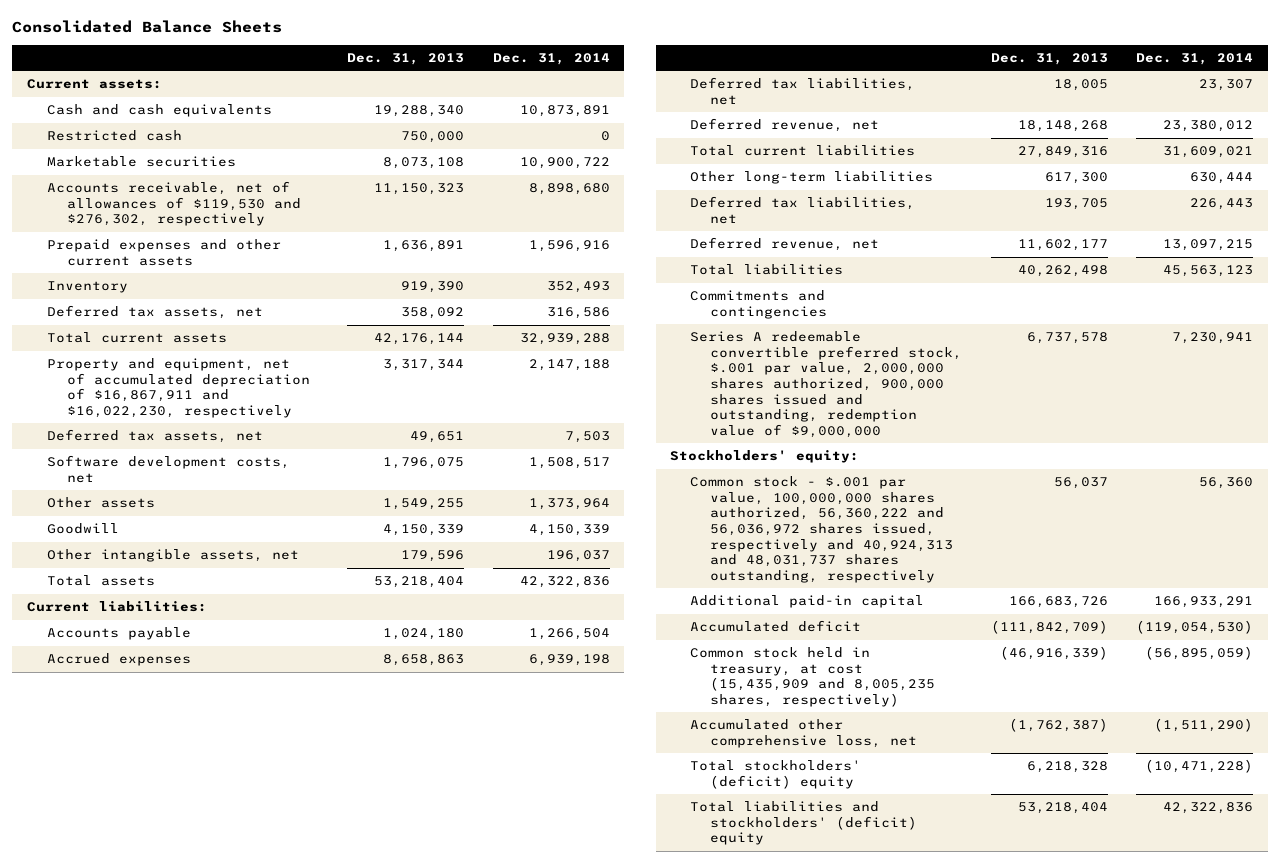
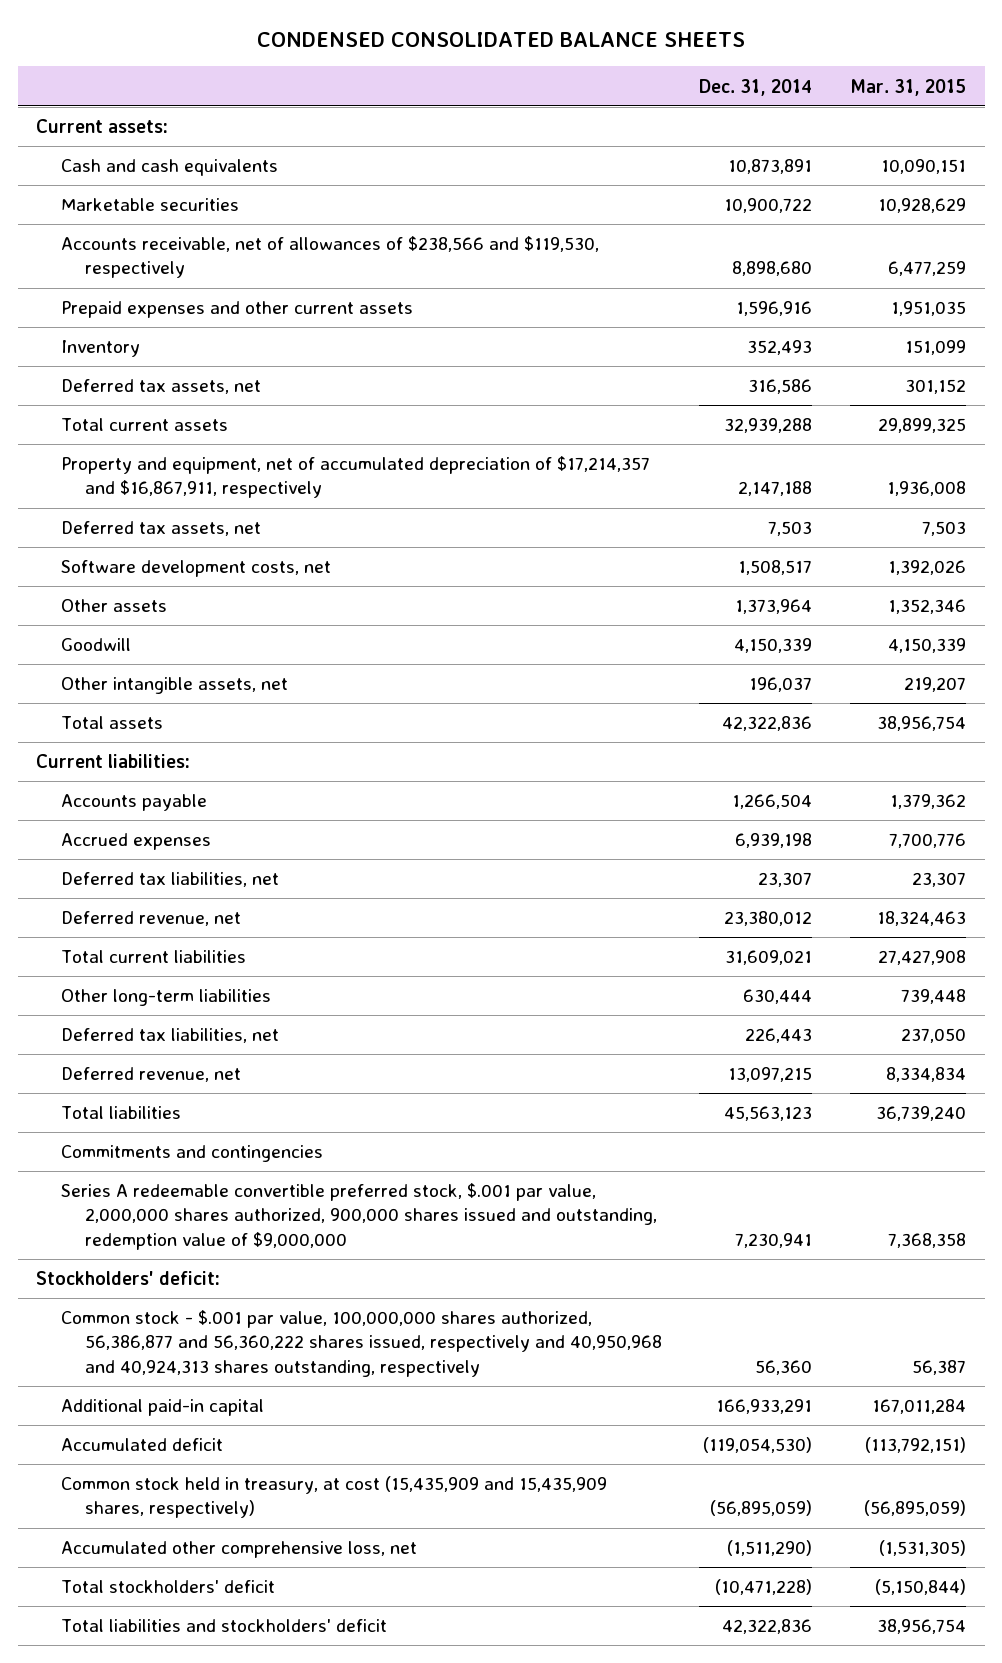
[12,20,283,34] Consolidated Balance Sheets -> [257,32,746,48] CONDENSED CONSOLIDATED BALANCE SHEETS
[347,52,465,65] Dec. 31, 2013 -> none
none -> [849,78,966,96] Mar. 31, 2015
[46,130,182,142] Restricted cash -> none
[46,181,301,227] Accounts receivable, net of allowances of $119,530 and $276,302, respectively -> [60,236,599,279] Accounts receivable, net of allowances of $238,566 and $119,530, respectively
[46,358,310,419] Property and equipment, net of accumulated depreciation of $16,867,911 and $16,022,230, respectively -> [60,456,650,499] Property and equipment, net of accumulated depreciation of $17,214,357 and $16,867,911, respectively
[670,450,860,464] Stockholders' equity: -> [36,1271,221,1286] Stockholders' deficit:
[690,476,954,583] Common stock - $.001 par value, 100,000,000 shares authorized, 56,360,222 and 56,036,972 shares issued, respectively and 40,924,313 and 48,031,737 shares outstanding, respectively -> [60,1310,662,1377] Common stock - $.001 par value, 100,000,000 shares authorized, 56,386,877 and 56,360,222 shares issued, respectively and 40,950,968 and 40,924,313 shares outstanding, respectively
[690,647,936,708] Common stock held in treasury, at cost (15,435,909 and 8,005,235 shares, respectively) -> [60,1476,607,1519] Common stock held in treasury, at cost (15,435,909 and 15,435,909 shares, respectively)
[690,760,862,789] Total stockholders' (deficit) equity -> [60,1580,275,1594] Total stockholders' deficit
[690,801,918,846] Total liabilities and stockholders' (deficit) equity -> [60,1619,387,1633] Total liabilities and stockholders' deficit

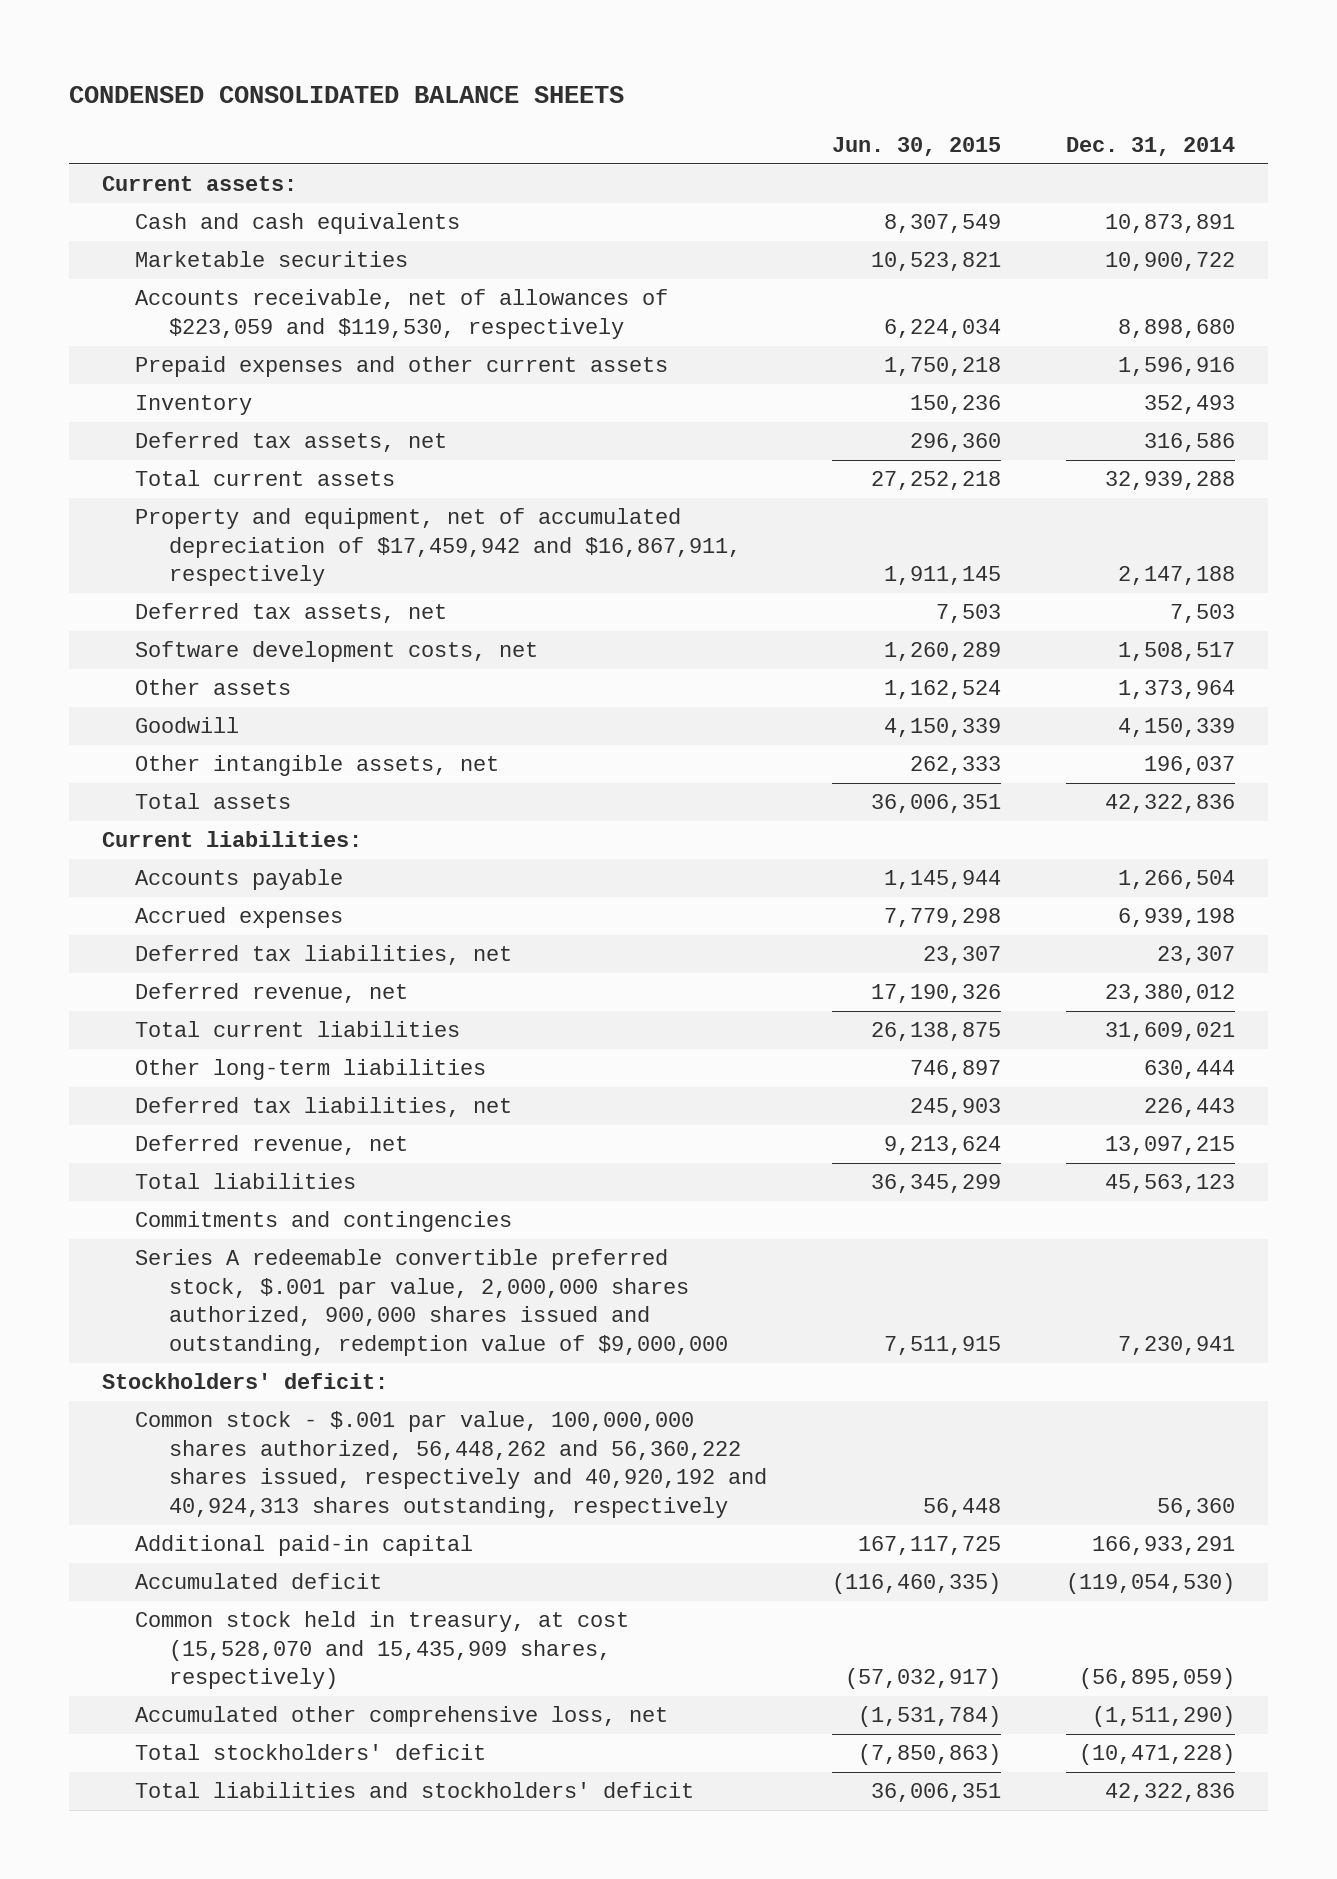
[849,78,966,96] Mar. 31, 2015 -> none
none -> [832,136,1002,156] Jun. 30, 2015
[60,236,599,279] Accounts receivable, net of allowances of $238,566 and $119,530, respectively -> [135,289,669,339] Accounts receivable, net of allowances of $223,059 and $119,530, respectively
[60,456,650,499] Property and equipment, net of accumulated depreciation of $17,214,357 and $16,867,911, respectively -> [135,508,741,587] Property and equipment, net of accumulated depreciation of $17,459,942 and $16,867,911, respectively
[60,1310,662,1377] Common stock - $.001 par value, 100,000,000 shares authorized, 56,386,877 and 56,360,222 shares issued, respectively and 40,950,968 and 40,924,313 shares outstanding, respectively -> [135,1411,767,1518] Common stock - $.001 par value, 100,000,000 shares authorized, 56,448,262 and 56,360,222 shares issued, respectively and 40,920,192 and 40,924,313 shares outstanding, respectively
[60,1476,607,1519] Common stock held in treasury, at cost (15,435,909 and 15,435,909 shares, respectively) -> [135,1611,630,1690] Common stock held in treasury, at cost (15,528,070 and 15,435,909 shares, respectively)

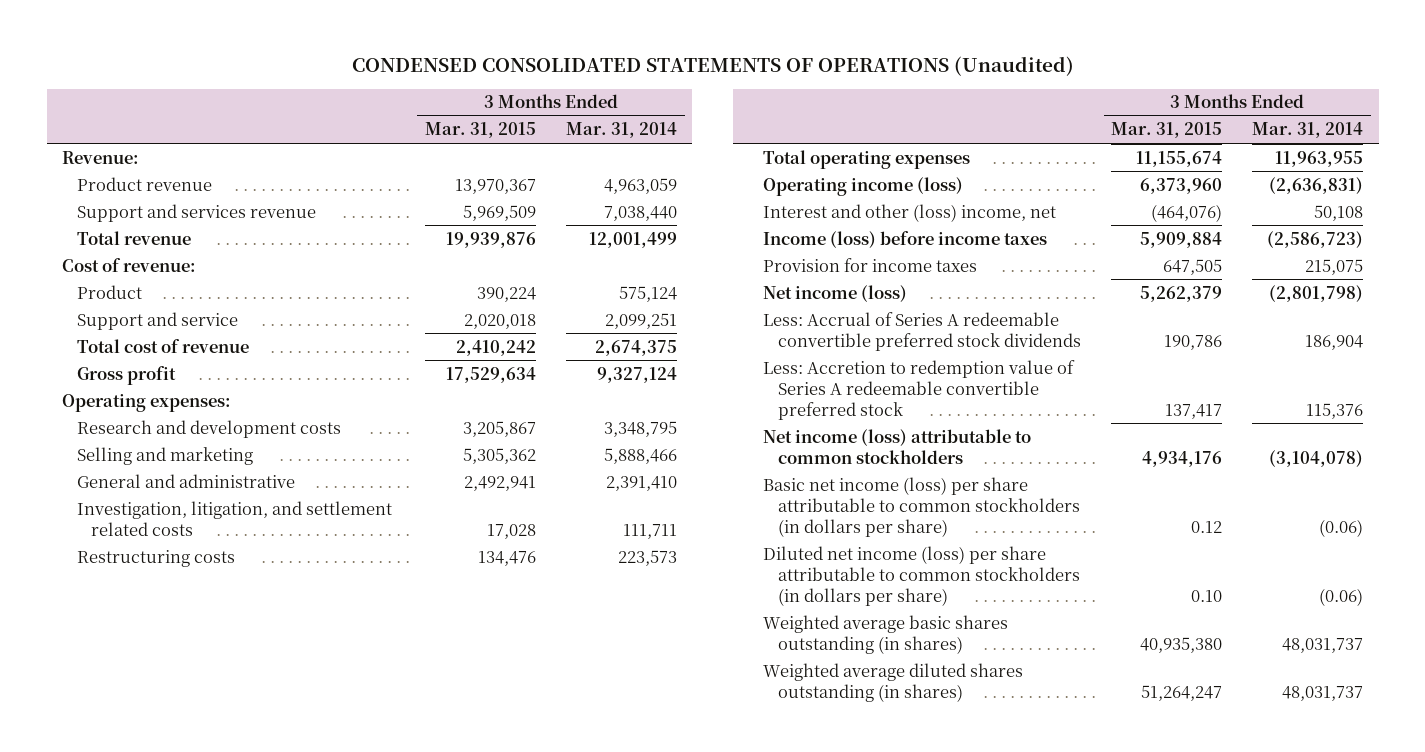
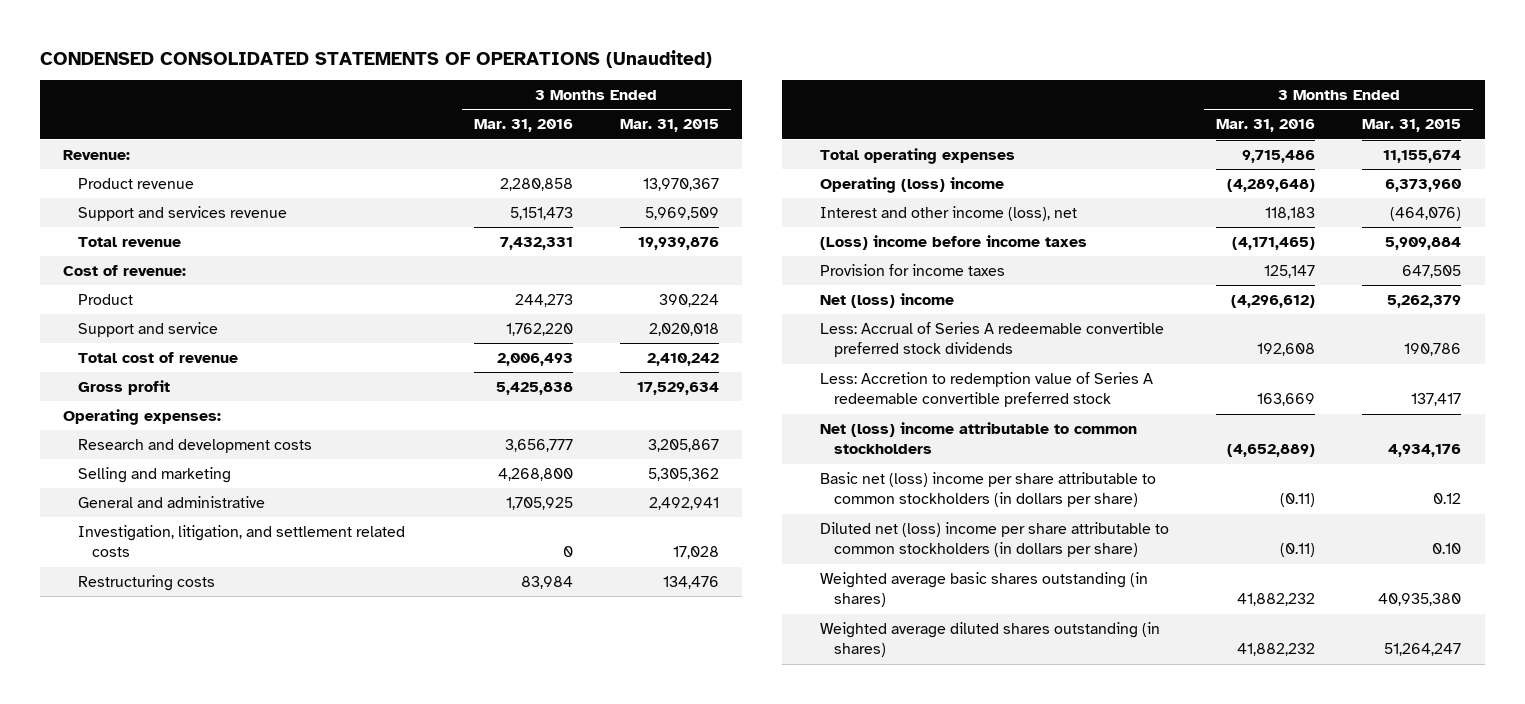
[565,122,677,139] Mar. 31, 2014 -> none
none -> [473,119,573,133] Mar. 31, 2016
[763,176,964,196] Operating income (loss) -> [819,176,1004,193] Operating (loss) income
[763,203,1057,222] Interest and other (loss) income, net -> [819,205,1077,221] Interest and other income (loss), net
[763,230,1048,248] Income (loss) before income taxes -> [819,234,1087,250] (Loss) income before income taxes
[763,284,908,302] Net income (loss) -> [819,292,954,308] Net (loss) income
[763,428,1032,464] Net income (loss) attributable to common stockholders -> [819,421,1137,455] Net (loss) income attributable to common stockholders
[763,476,1080,537] Basic net income (loss) per share attributable to common stockholders (in dollars per share) -> [819,471,1156,508] Basic net (loss) income per share attributable to common stockholders (in dollars per share)
[763,545,1080,606] Diluted net income (loss) per share attributable to common stockholders (in dollars per share) -> [819,521,1169,558] Diluted net (loss) income per share attributable to common stockholders (in dollars per share)

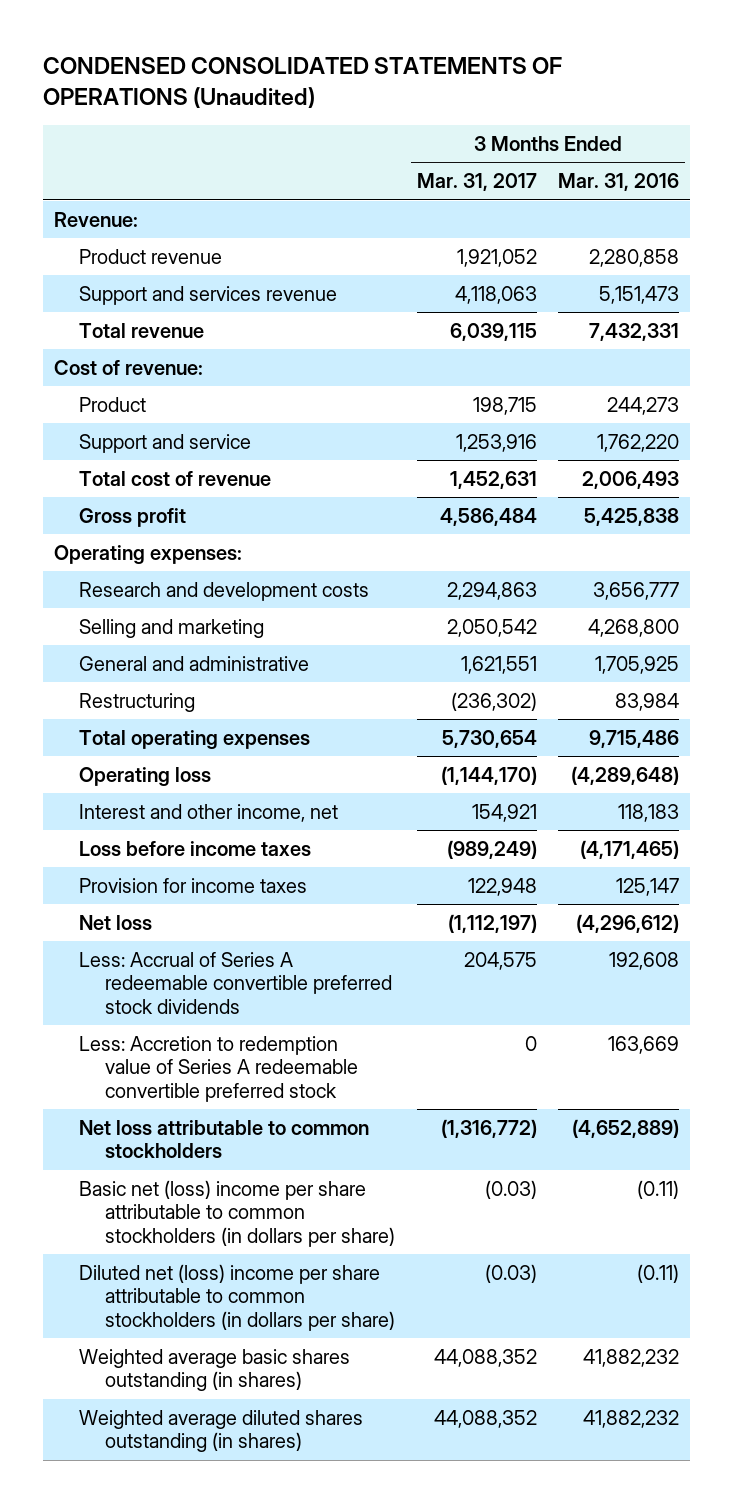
[619,119,719,133] Mar. 31, 2015 -> none
none -> [416,173,537,192] Mar. 31, 2017
[77,524,405,558] Investigation, litigation, and settlement related costs -> none
[77,574,215,591] Restructuring costs -> [79,693,196,713] Restructuring
[819,176,1004,193] Operating (loss) income -> [79,767,212,787] Operating loss
[819,205,1077,221] Interest and other income (loss), net -> [79,804,339,823] Interest and other income, net
[819,234,1087,250] (Loss) income before income taxes -> [79,841,312,857] Loss before income taxes
[819,292,954,308] Net (loss) income -> [79,915,153,931] Net loss
[819,421,1137,455] Net (loss) income attributable to common stockholders -> [79,1120,370,1159] Net loss attributable to common stockholders

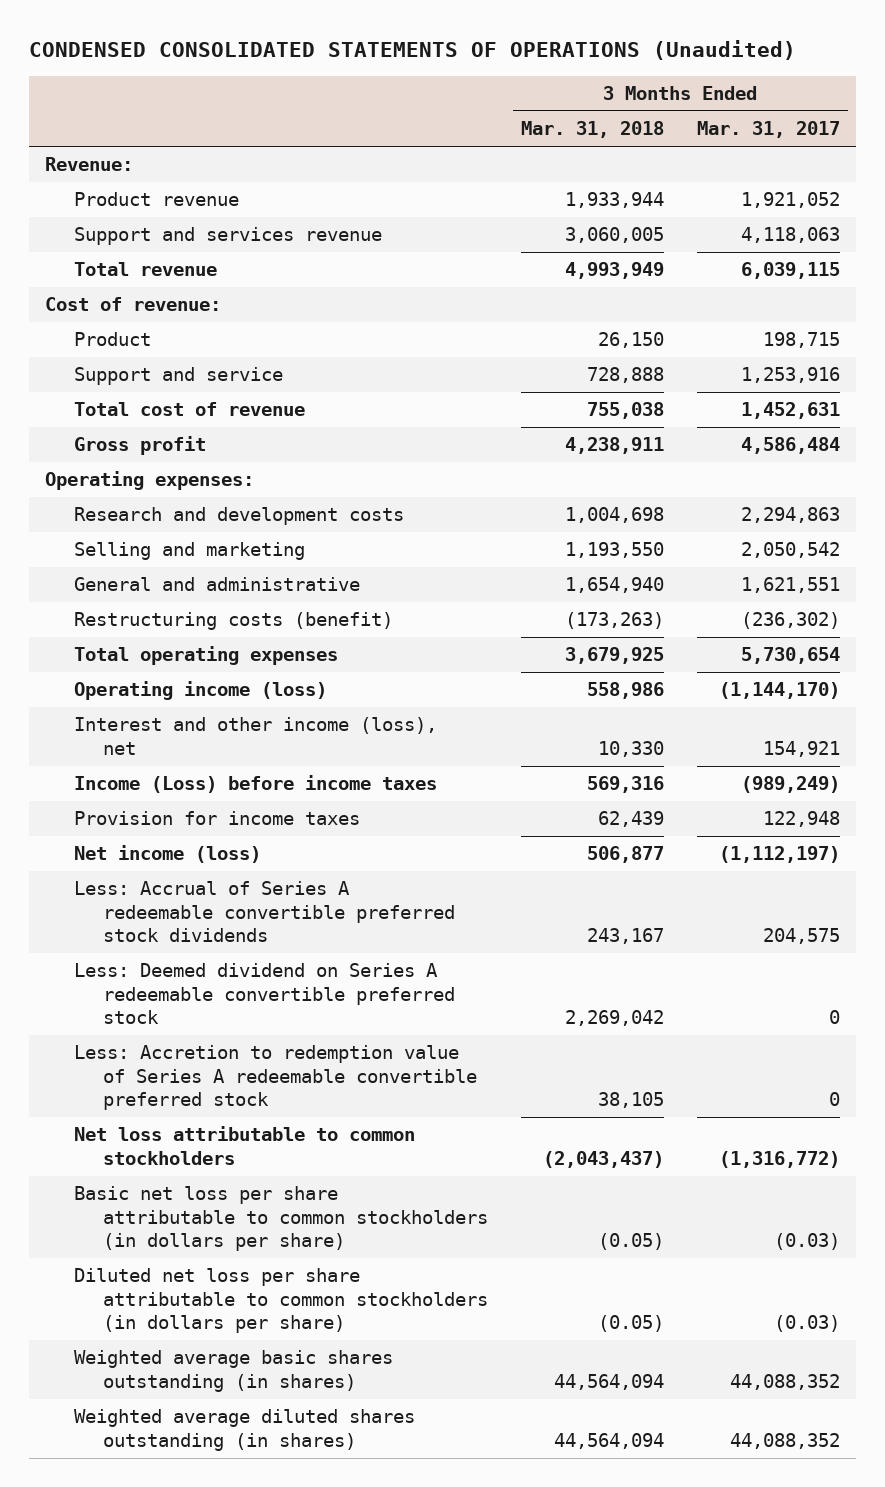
[558,173,680,192] Mar. 31, 2016 -> none
none -> [520,121,664,139] Mar. 31, 2018
[79,693,196,713] Restructuring -> [74,612,394,631] Restructuring costs (benefit)
[79,767,212,787] Operating loss -> [74,681,328,701] Operating income (loss)
[79,804,339,823] Interest and other income, net -> [74,717,438,755] Interest and other income (loss), net
[79,841,312,857] Loss before income taxes -> [74,775,438,794] Income (Loss) before income taxes
[79,915,153,931] Net loss -> [74,845,262,864] Net income (loss)
none -> [74,963,456,1024] Less: Deemed dividend on Series A redeemable convertible preferred stock
[79,1180,396,1247] Basic net (loss) income per share attributable to common stockholders (in dollars per share) -> [74,1186,489,1251] Basic net loss per share attributable to common stockholders (in dollars per share)
[79,1264,396,1331] Diluted net (loss) income per share attributable to common stockholders (in dollars per share) -> [74,1268,489,1333] Diluted net loss per share attributable to common stockholders (in dollars per share)

